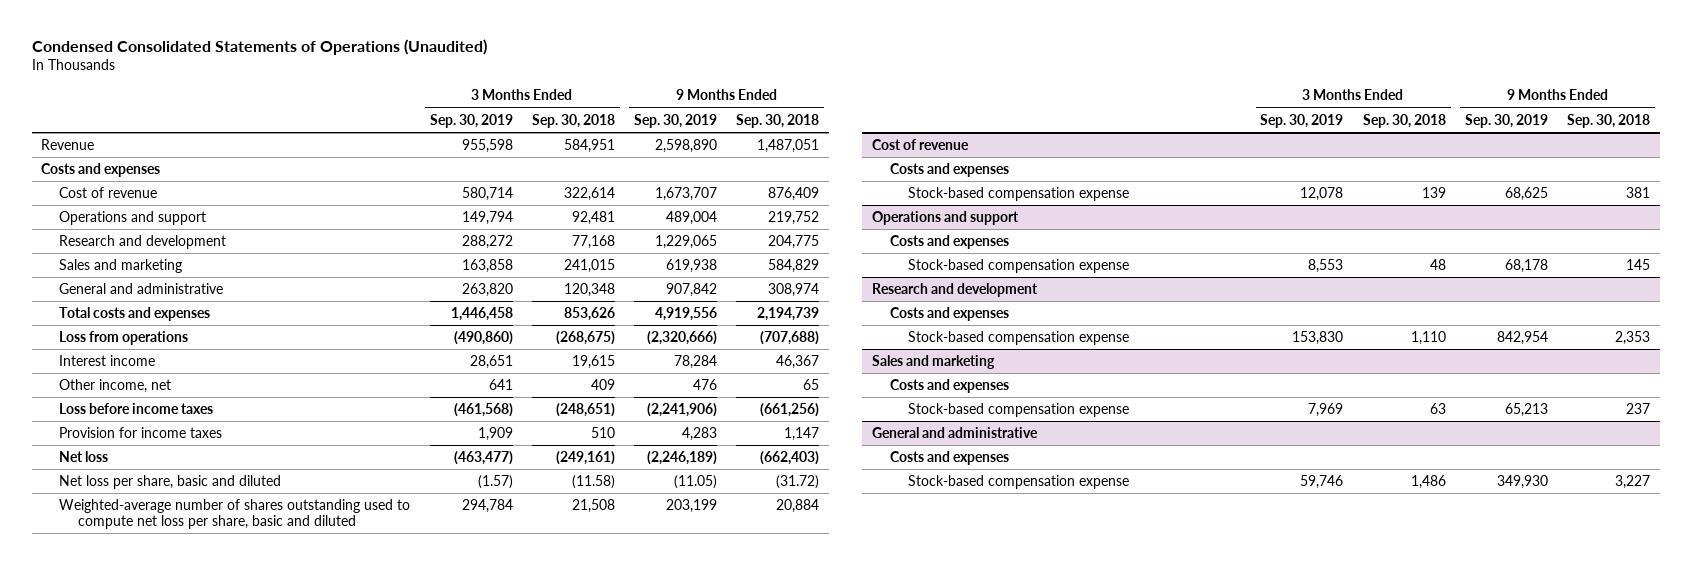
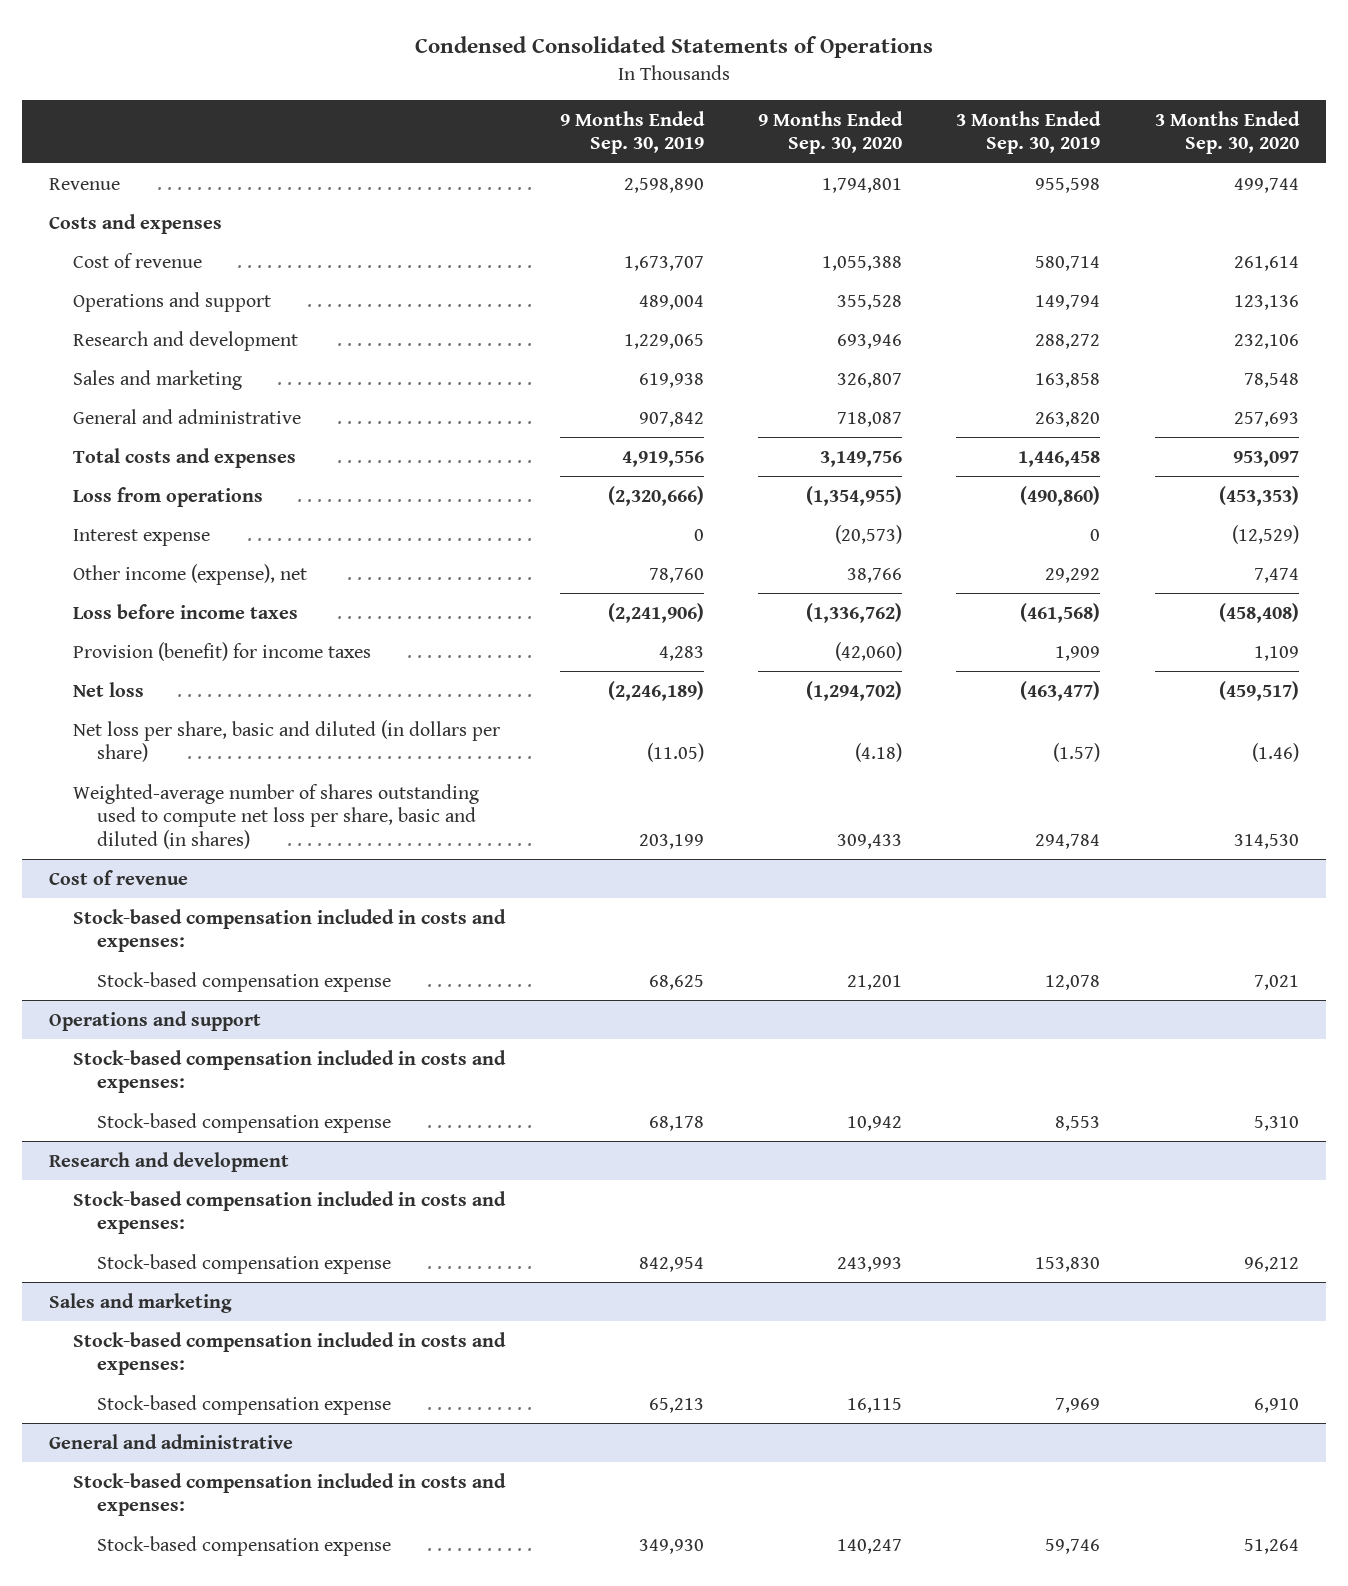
[31,39,487,56] Condensed Consolidated Statements of Operations (Unaudited) -> [415,36,934,59] Condensed Consolidated Statements of Operations
[531,113,615,128] Sep. 30, 2018 -> none
[736,113,820,128] Sep. 30, 2018 -> none
none -> [757,110,903,155] 9 Months Ended Sep. 30, 2020
none -> [1154,110,1300,155] 3 Months Ended Sep. 30, 2020
[59,355,156,367] Interest income -> none
none -> [73,528,211,546] Interest expense
[59,379,172,394] Other income, net -> [73,563,308,585] Other income (expense), net
[488,379,513,391] 641 -> [1045,567,1101,583] 29,292
[693,379,718,391] 476 -> [648,567,704,583] 78,760
[59,427,223,439] Provision for income taxes -> [73,641,372,661] Provision (benefit) for income taxes
[59,475,282,490] Net loss per share, basic and diluted -> [73,719,501,763] Net loss per share, basic and diluted (in dollars per share)
[59,499,411,529] Weighted-average number of shares outstanding used to compute net loss per share, basic and diluted -> [73,783,480,849] Weighted-average number of shares outstanding used to compute net loss per share, basic and diluted (in shares)
[890,163,1010,178] Costs and expenses -> none
none -> [73,908,507,953] Stock-based compensation included in costs and expenses:
[890,235,1010,250] Costs and expenses -> none
none -> [73,1049,507,1094] Stock-based compensation included in costs and expenses:
[890,307,1010,322] Costs and expenses -> none
none -> [73,1190,507,1235] Stock-based compensation included in costs and expenses:
[890,379,1010,394] Costs and expenses -> none
none -> [73,1331,507,1376] Stock-based compensation included in costs and expenses:
[890,451,1010,466] Costs and expenses -> none
none -> [73,1472,507,1517] Stock-based compensation included in costs and expenses:

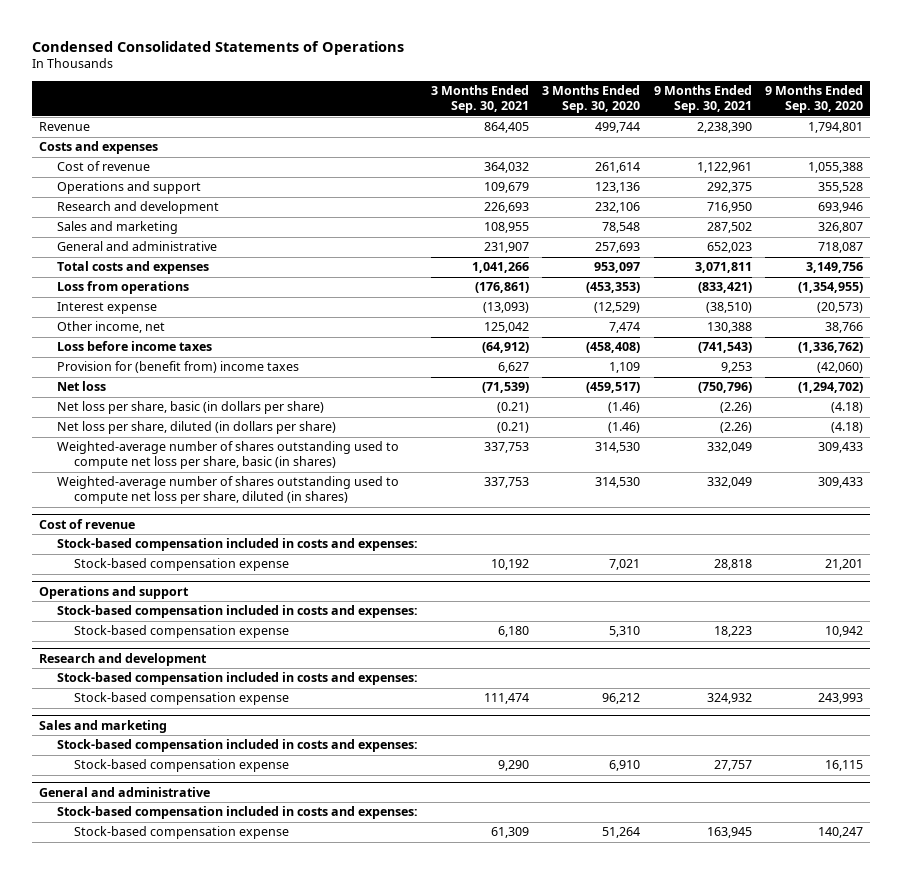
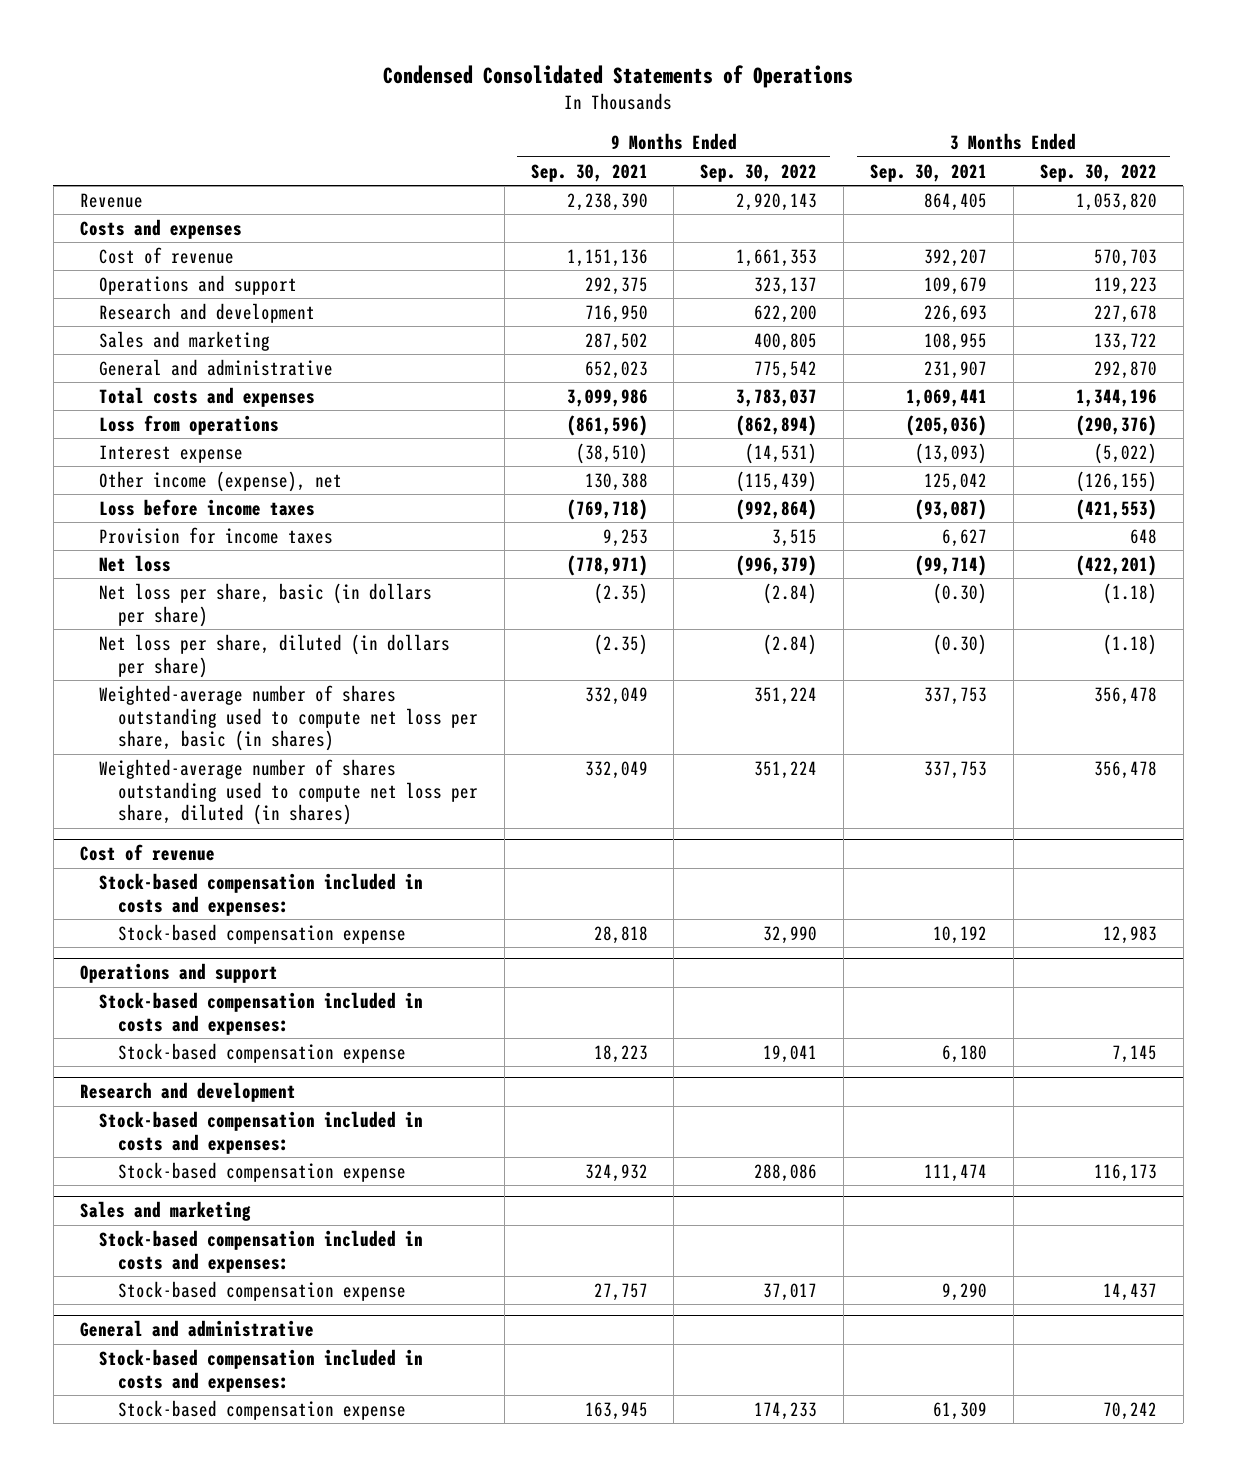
[542,85,641,114] 3 Months Ended Sep. 30, 2020 -> none
[765,85,864,114] 9 Months Ended Sep. 30, 2020 -> none
none -> [700,163,818,182] Sep. 30, 2022
none -> [1039,163,1157,182] Sep. 30, 2022
[484,162,530,174] 364,032 -> [923,248,987,267] 392,207
[696,162,752,174] 1,122,961 -> [566,248,648,267] 1,151,136
[472,262,530,274] 1,041,266 -> [905,388,987,407] 1,069,441
[694,262,752,274] 3,071,811 -> [566,388,648,407] 3,099,986
[475,282,530,294] (176,861) -> [905,414,987,436] (205,036)
[697,282,752,294] (833,421) -> [566,414,648,436] (861,596)
[56,321,165,334] Other income, net -> [98,470,342,492] Other income (expense), net
[482,342,530,354] (64,912) -> [914,498,987,520] (93,087)
[697,342,752,354] (741,543) -> [566,498,648,520] (769,718)
[56,361,299,374] Provision for (benefit from) income taxes -> [98,526,333,544] Provision for income taxes
[482,382,530,394] (71,539) -> [914,554,987,576] (99,714)
[697,382,752,394] (750,796) -> [566,554,648,576] (778,971)
[497,402,530,414] (0.21) -> [932,582,987,604] (0.30)
[719,402,752,414] (2.26) -> [593,582,648,604] (2.35)
[497,422,530,434] (0.21) -> [932,633,987,655] (0.30)
[719,422,752,434] (2.26) -> [593,633,648,655] (2.35)

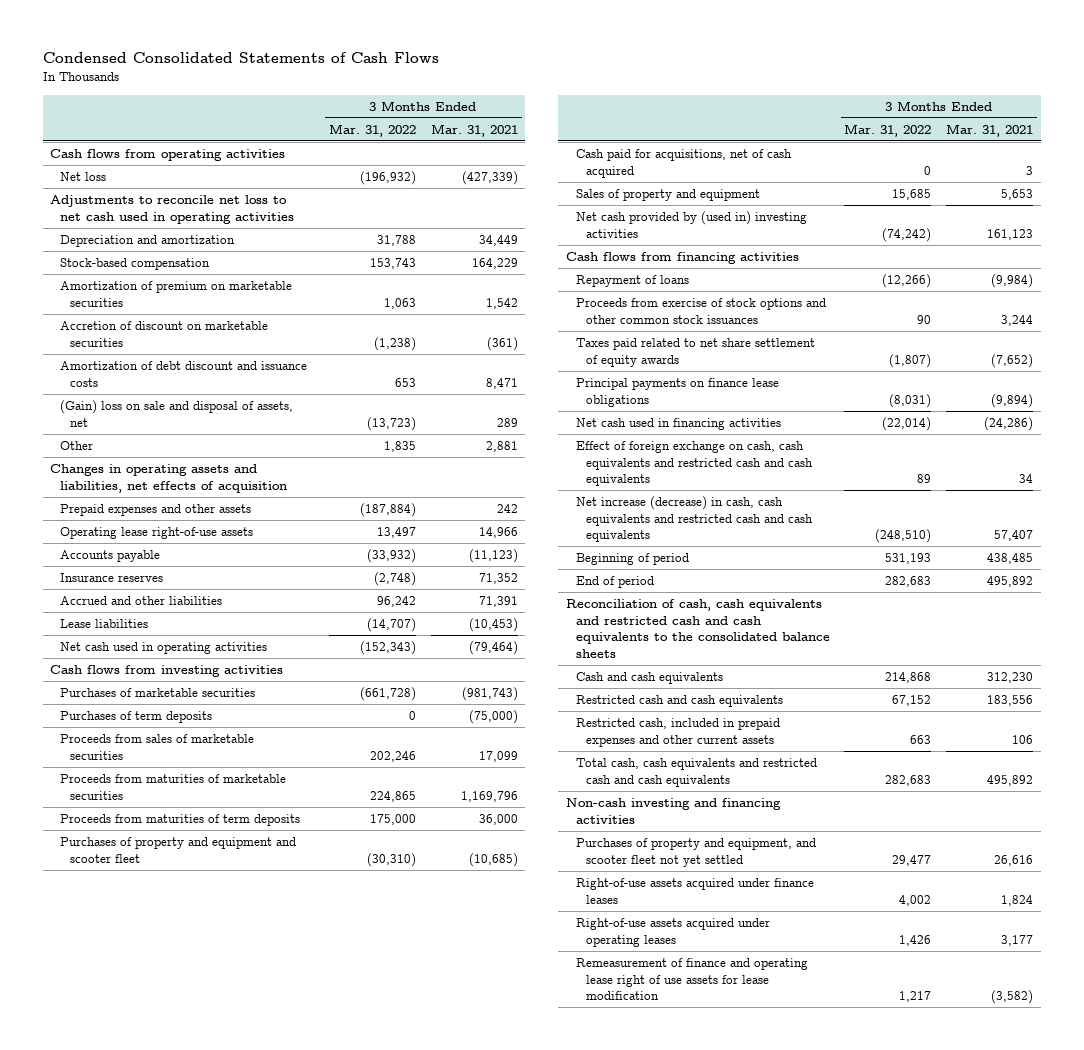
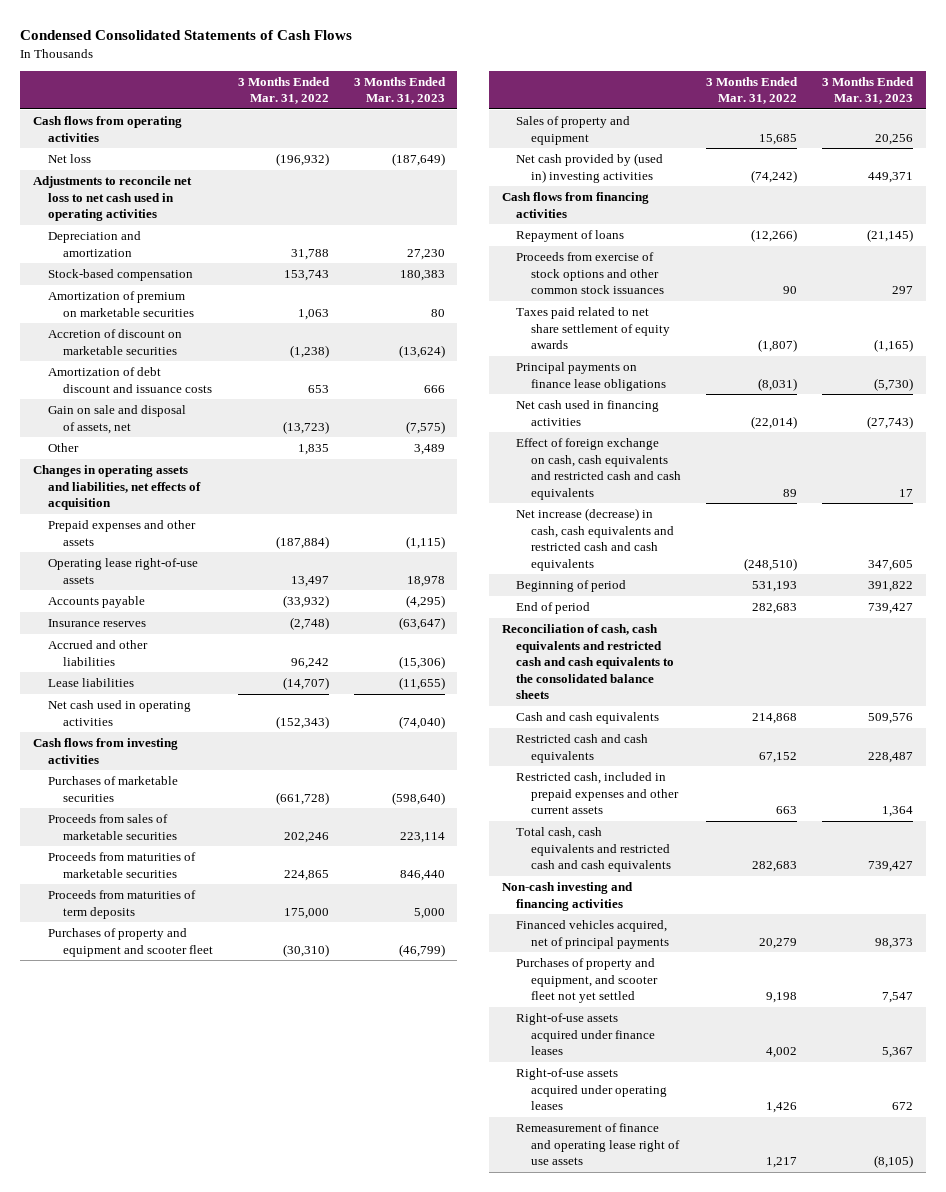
[430,123,518,137] Mar. 31, 2021 -> none
none -> [353,76,446,105] 3 Months Ended Mar. 31, 2023
[60,400,294,427] (Gain) loss on sale and disposal of assets, net -> [47,405,186,434] Gain on sale and disposal of assets, net
[60,711,213,724] Purchases of term deposits -> none
[575,149,792,178] Cash paid for acquisitions, net of cash acquired -> none
none -> [516,920,670,949] Financed vehicles acquired, net of principal payments
[892,854,932,866] 29,477 -> [766,992,798,1004] 9,198
[575,958,808,1001] Remeasurement of finance and operating lease right of use assets for lease modification -> [516,1123,681,1166] Remeasurement of finance and operating lease right of use assets

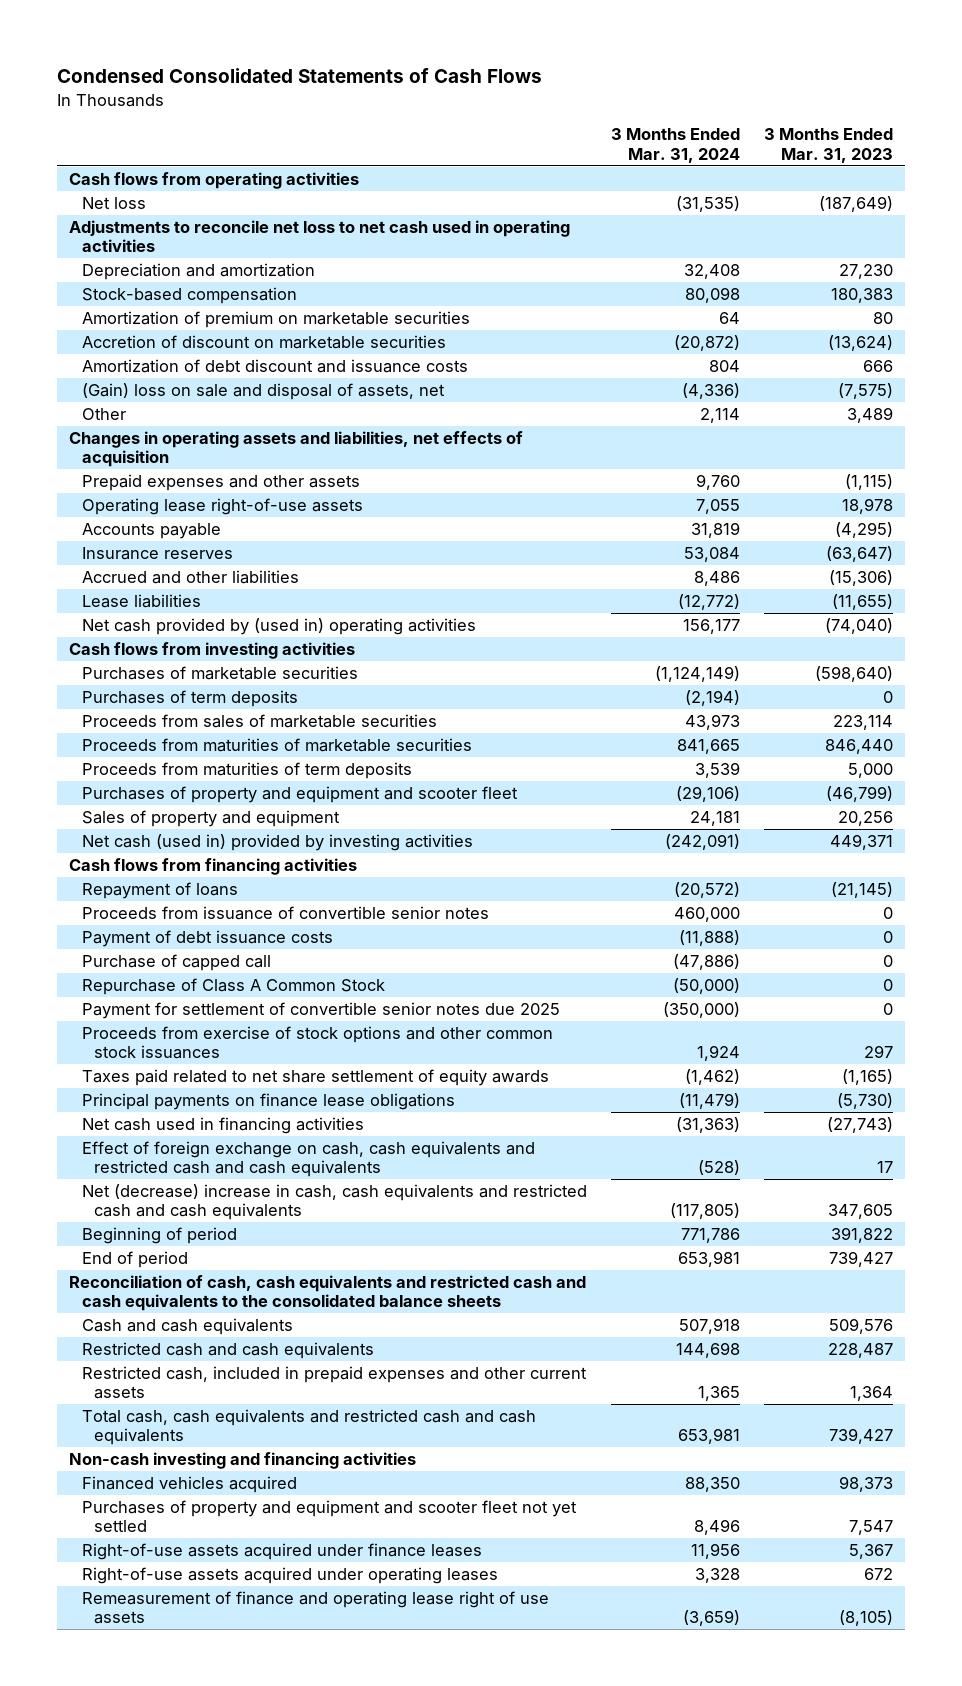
[237,76,330,105] 3 Months Ended Mar. 31, 2022 -> none
none -> [610,128,740,163] 3 Months Ended Mar. 31, 2024
[47,405,186,434] Gain on sale and disposal of assets, net -> [81,383,445,401] (Gain) loss on sale and disposal of assets, net
[47,700,191,726] Net cash used in operating activities -> [81,618,476,636] Net cash provided by (used in) operating activities
none -> [81,690,298,708] Purchases of term deposits
[516,153,664,183] Net cash provided by (used in) investing activities -> [81,834,473,852] Net cash (used in) provided by investing activities
none -> [81,906,489,921] Proceeds from issuance of convertible senior notes
none -> [81,930,333,948] Payment of debt issuance costs
none -> [81,954,271,972] Purchase of capped call
none -> [81,978,385,996] Repurchase of Class A Common Stock
none -> [81,1002,560,1020] Payment for settlement of convertible senior notes due 2025
[516,508,675,571] Net increase (decrease) in cash, cash equivalents and restricted cash and cash equivalents -> [81,1184,587,1221] Net (decrease) increase in cash, cash equivalents and restricted cash and cash equivalents
[516,920,670,949] Financed vehicles acquired, net of principal payments -> [81,1476,297,1494] Financed vehicles acquired
[516,958,659,1004] Purchases of property and equipment, and scooter fleet not yet settled -> [81,1500,577,1533] Purchases of property and equipment and scooter fleet not yet settled

